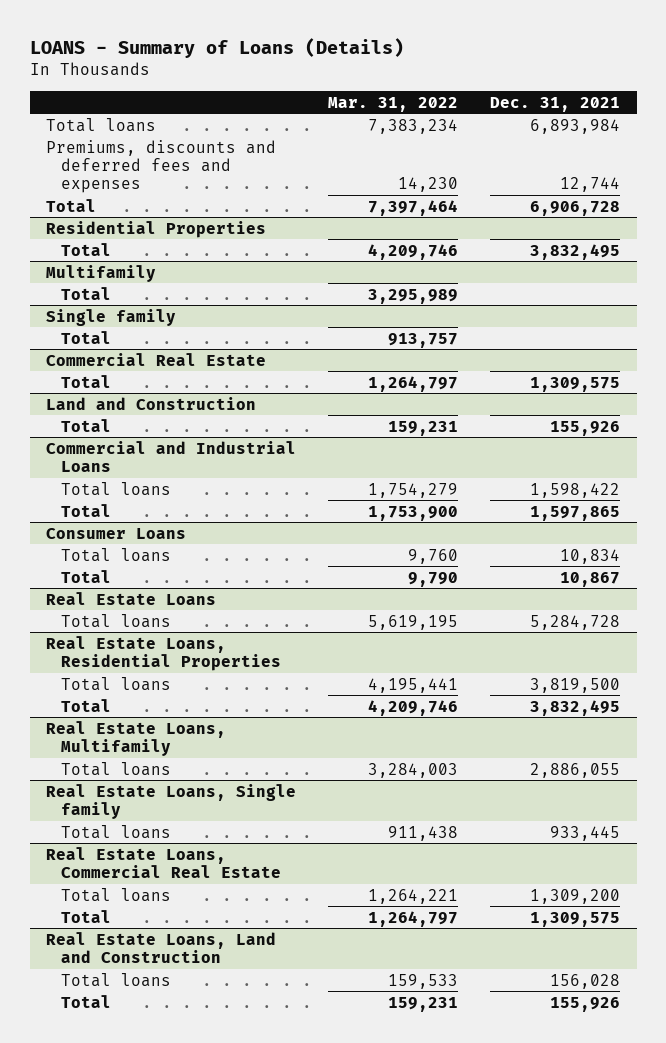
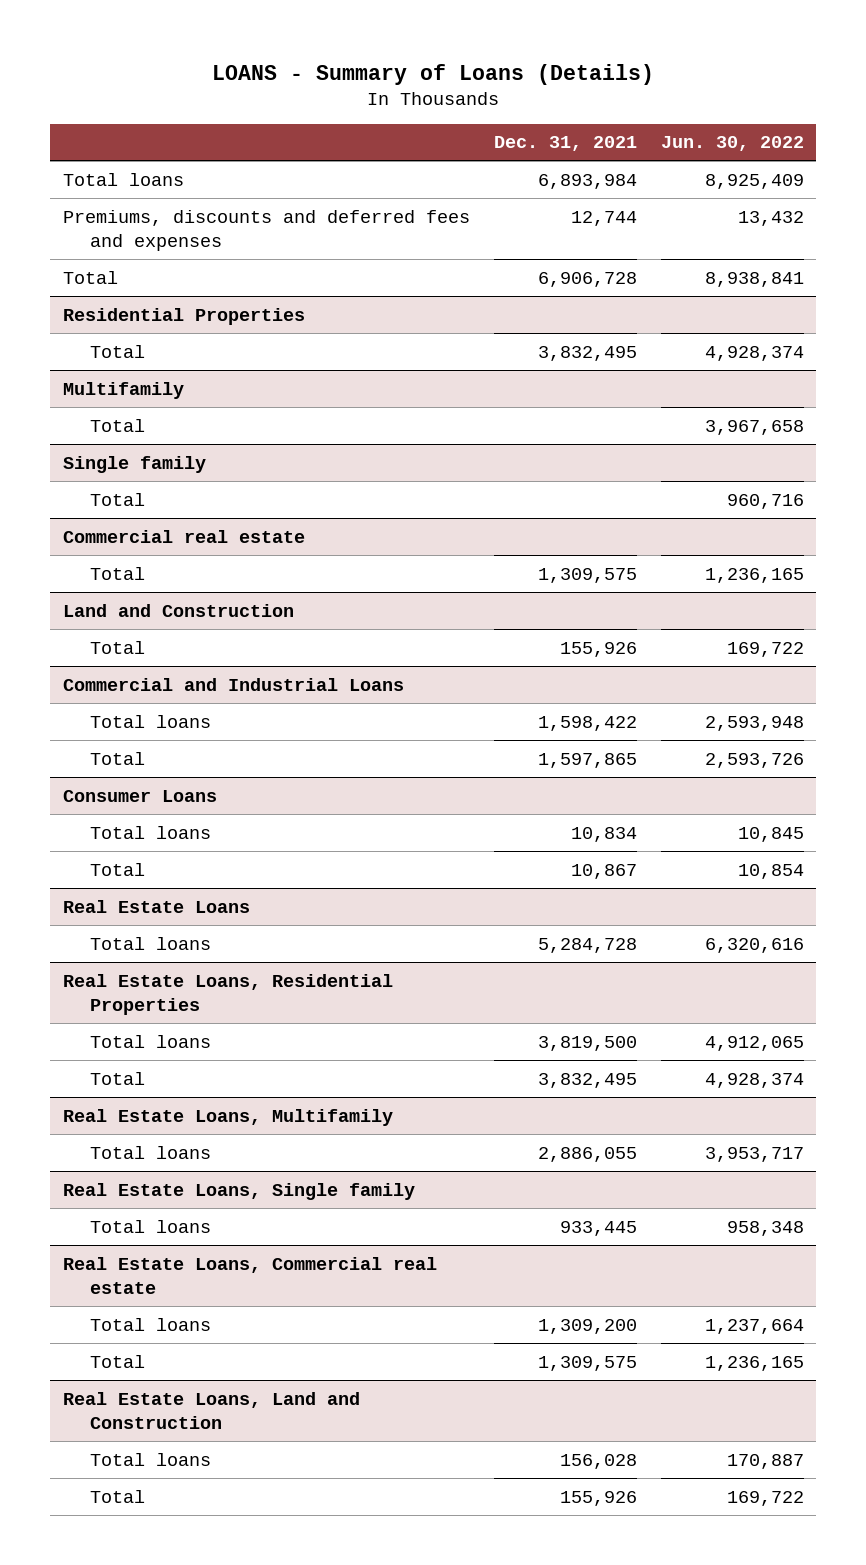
[328,96,459,112] Mar. 31, 2022 -> none
none -> [660,136,804,152] Jun. 30, 2022
[45,352,266,366] Commercial Real Estate -> [62,529,305,543] Commercial real estate
[45,846,282,878] Real Estate Loans, Commercial Real Estate -> [62,1256,437,1294] Real Estate Loans, Commercial real estate

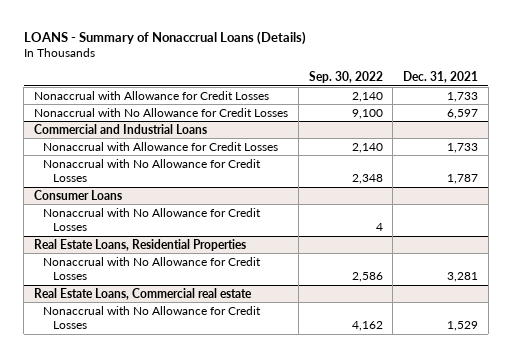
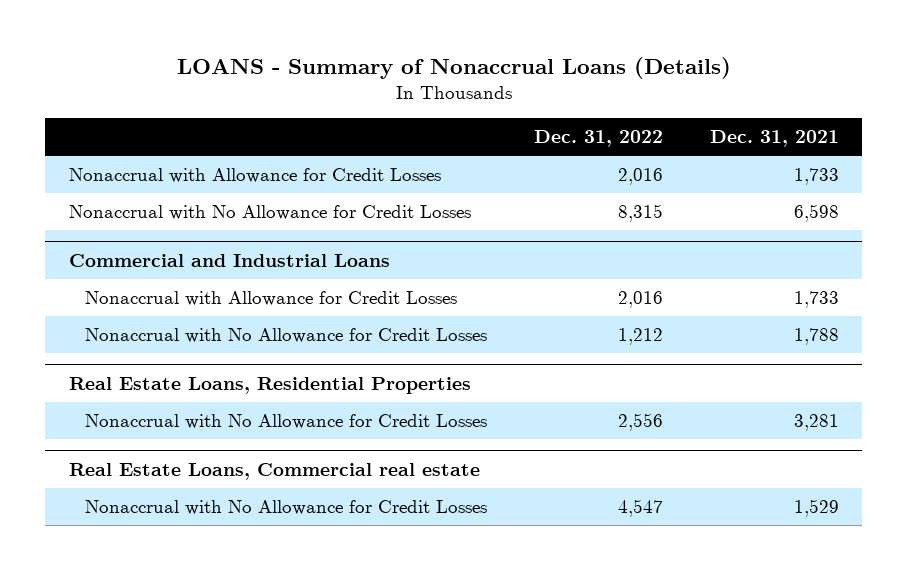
[308,71,383,84] Sep. 30, 2022 -> none
none -> [533,130,663,148] Dec. 31, 2022
[447,108,479,119] 6,597 -> [793,203,839,222] 6,598
[34,189,123,200] Consumer Loans -> none
[43,207,262,232] Nonaccrual with No Allowance for Credit Losses -> none
[447,174,479,185] 1,787 -> [793,327,839,345] 1,788

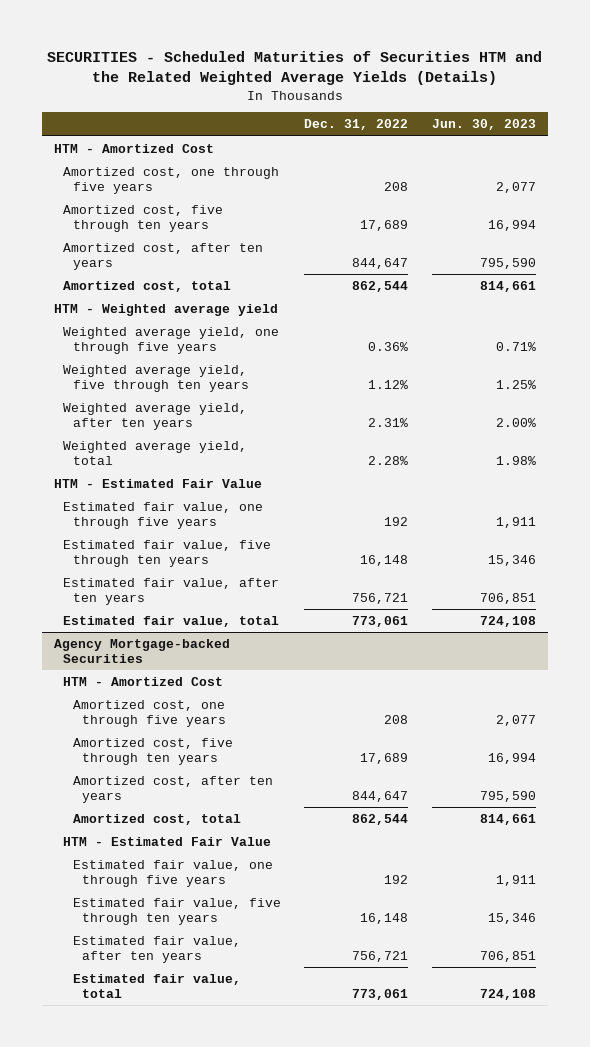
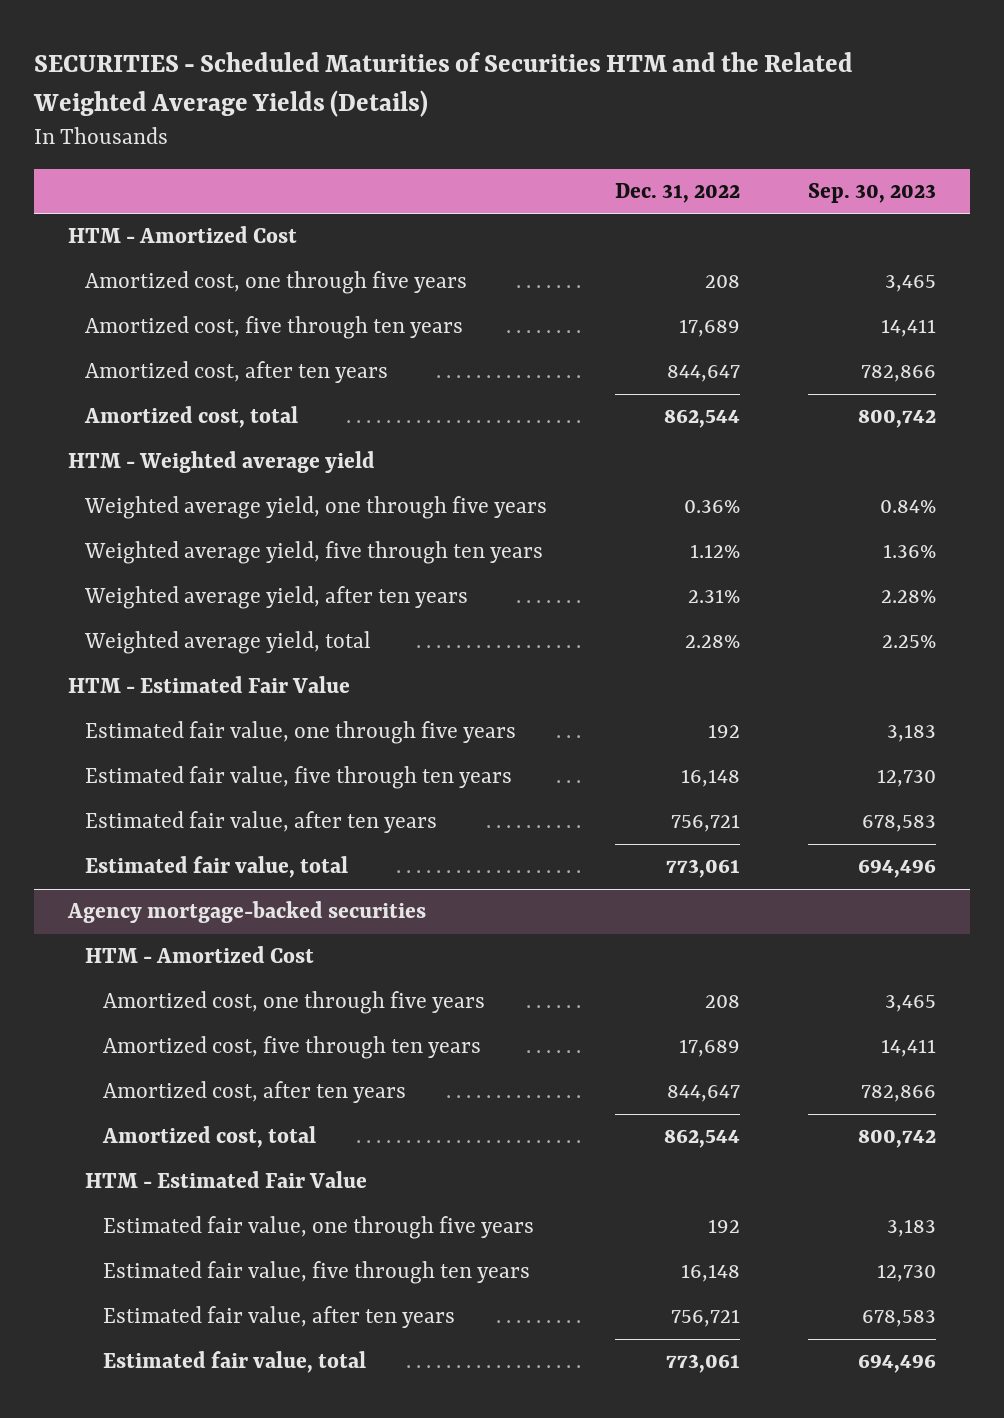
[431,119,536,131] Jun. 30, 2023 -> none
none -> [807,182,936,203] Sep. 30, 2023
[53,638,230,663] Agency Mortgage-backed Securities -> [66,901,426,924] Agency mortgage-backed securities

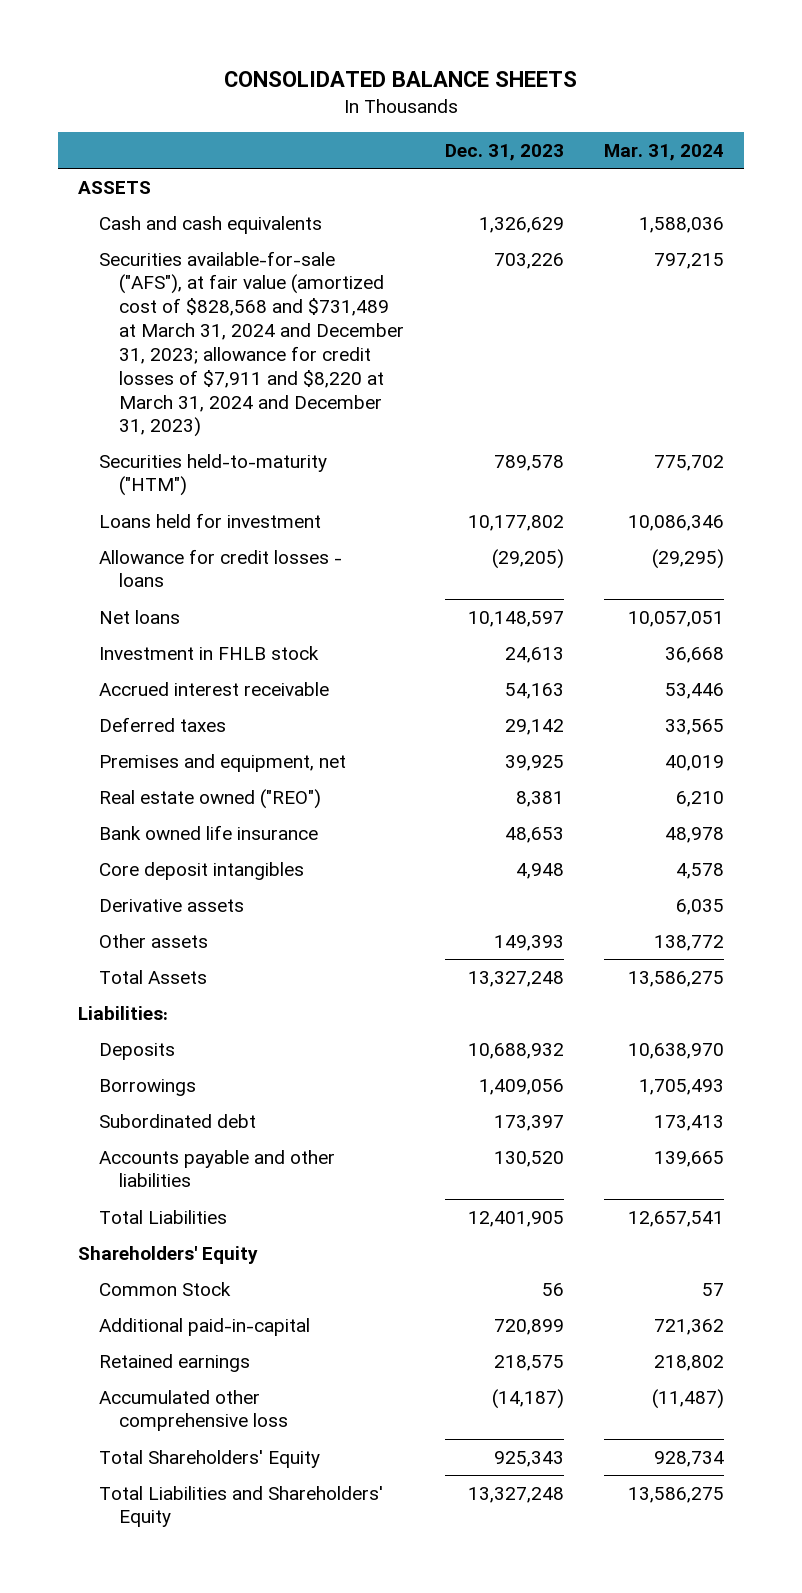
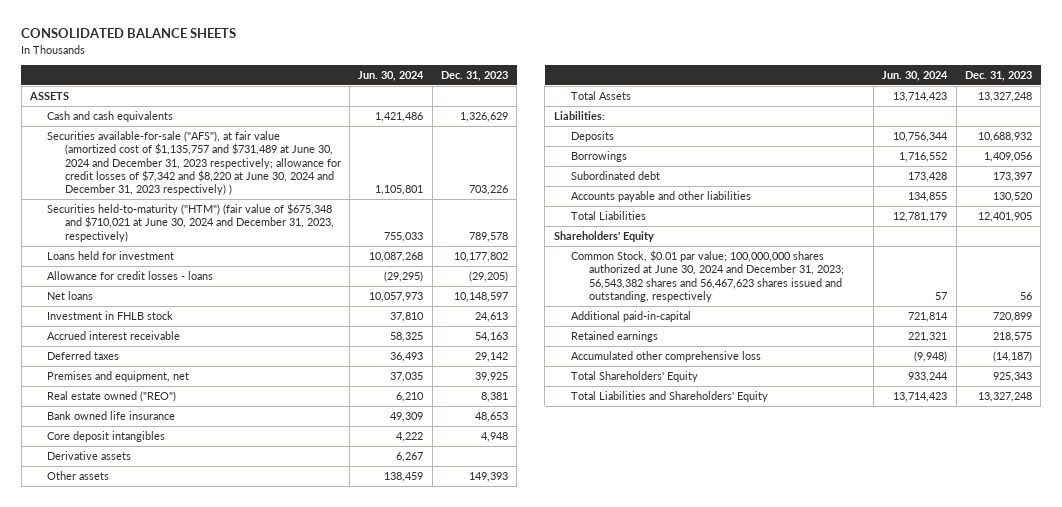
[603,144,724,162] Mar. 31, 2024 -> none
none -> [358,70,425,81] Jun. 30, 2024
[98,250,405,438] Securities available-for-sale ("AFS"), at fair value (amortized cost of $828,568 and $731,489 at March 31, 2024 and December 31, 2023; allowance for credit losses of $7,911 and $8,220 at March 31, 2024 and December 31, 2023) -> [47,131,341,195] Securities available-for-sale ("AFS"), at fair value (amortized cost of $1,135,757 and $731,489 at June 30, 2024 and December 31, 2023 respectively; allowance for credit losses of $7,342 and $8,220 at June 30, 2024 and December 31, 2023 respectively) )
[98,453,327,497] Securities held-to-maturity ("HTM") -> [47,203,334,242] Securities held-to-maturity ("HTM") (fair value of $675,348 and $710,021 at June 30, 2024 and December 31, 2023, respectively)
[98,1281,231,1296] Common Stock -> [571,250,844,302] Common Stock, $0.01 par value; 100,000,000 shares authorized at June 30, 2024 and December 31, 2023; 56,543,382 shares and 56,467,623 shares issued and outstanding, respectively

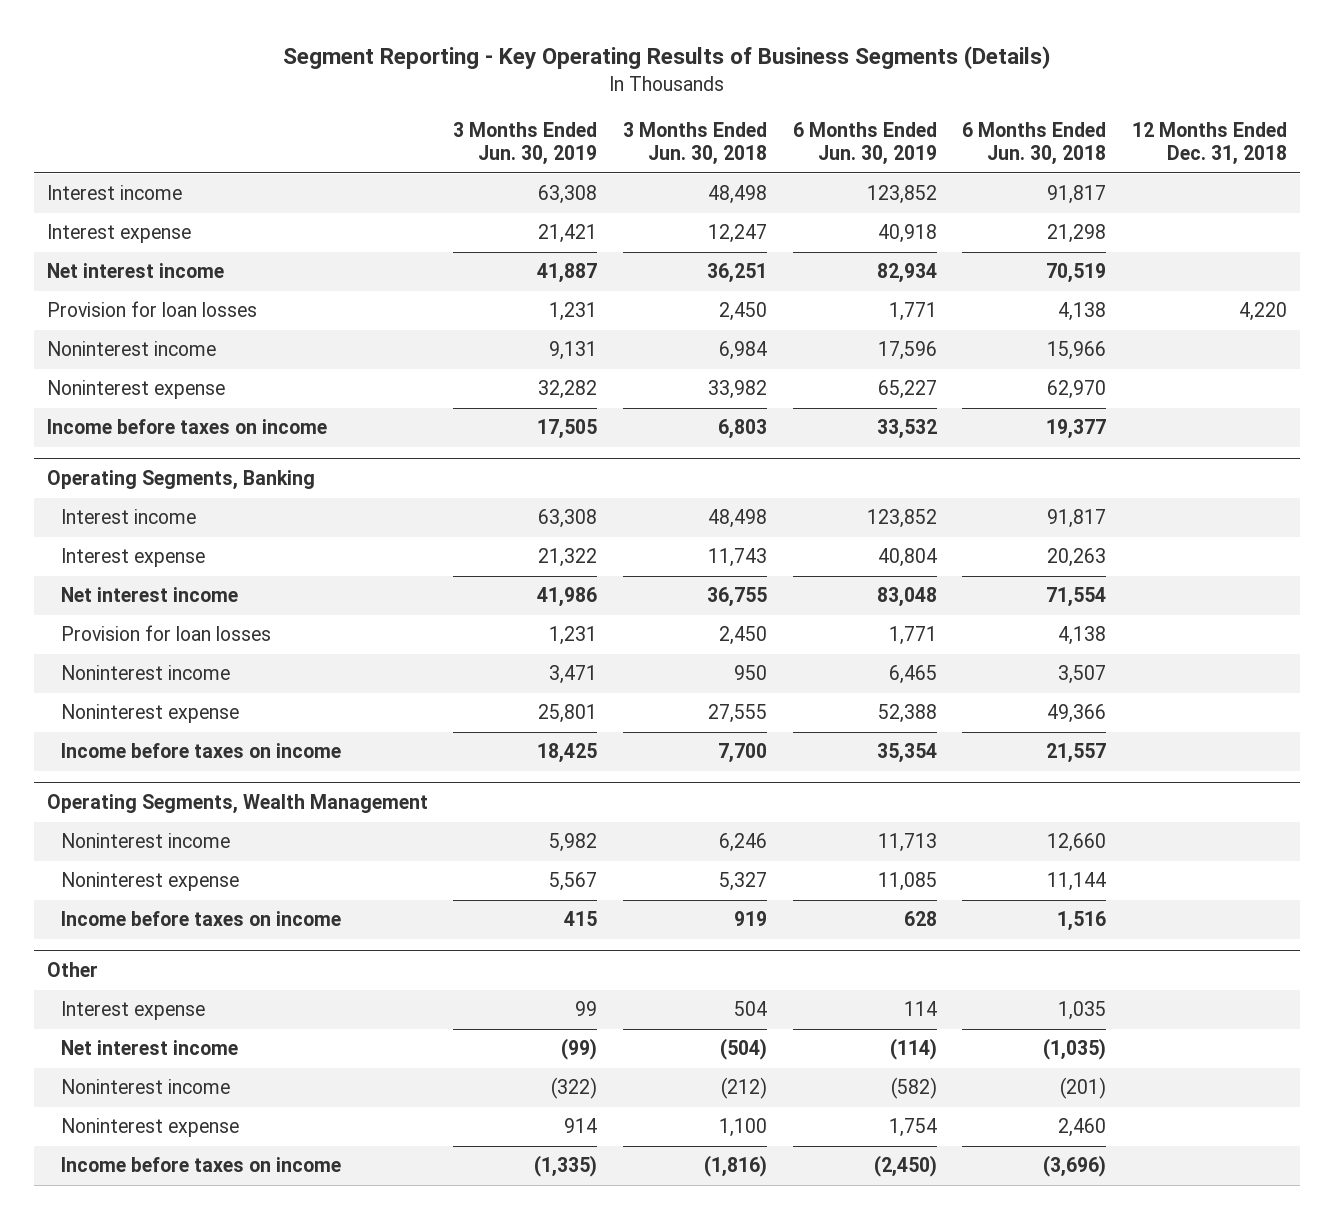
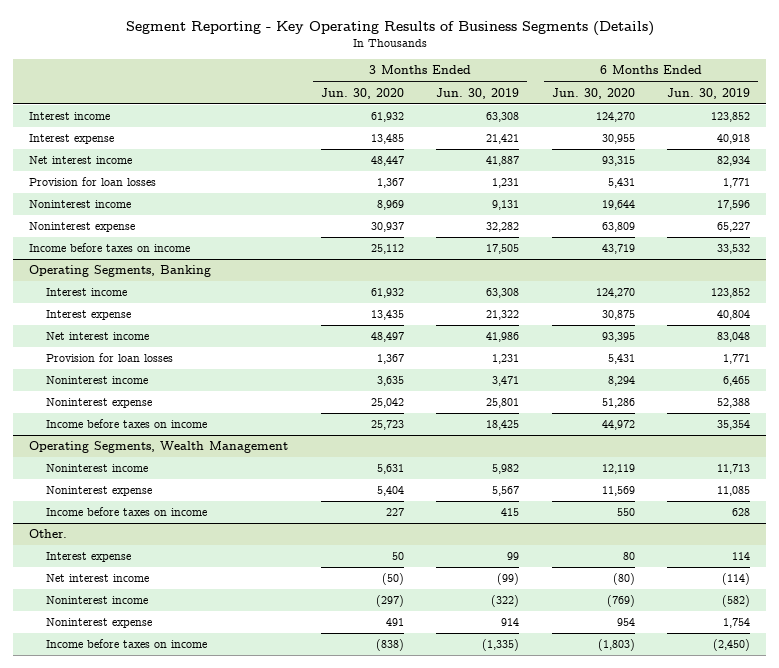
[623,121,768,166] 3 Months Ended Jun. 30, 2018 -> none
[962,121,1107,166] 6 Months Ended Jun. 30, 2018 -> none
[1132,121,1288,166] 12 Months Ended Dec. 31, 2018 -> none
none -> [320,87,404,99] Jun. 30, 2020
none -> [551,87,635,99] Jun. 30, 2020
[46,962,98,978] Other -> [29,529,68,539] Other.

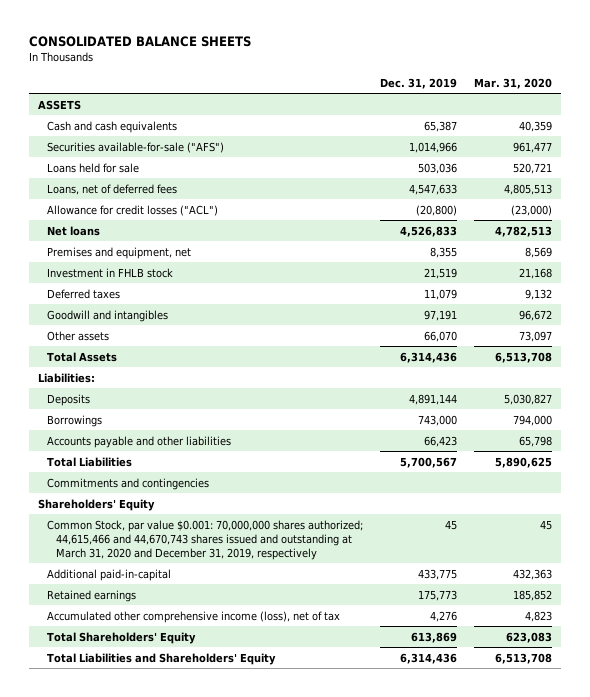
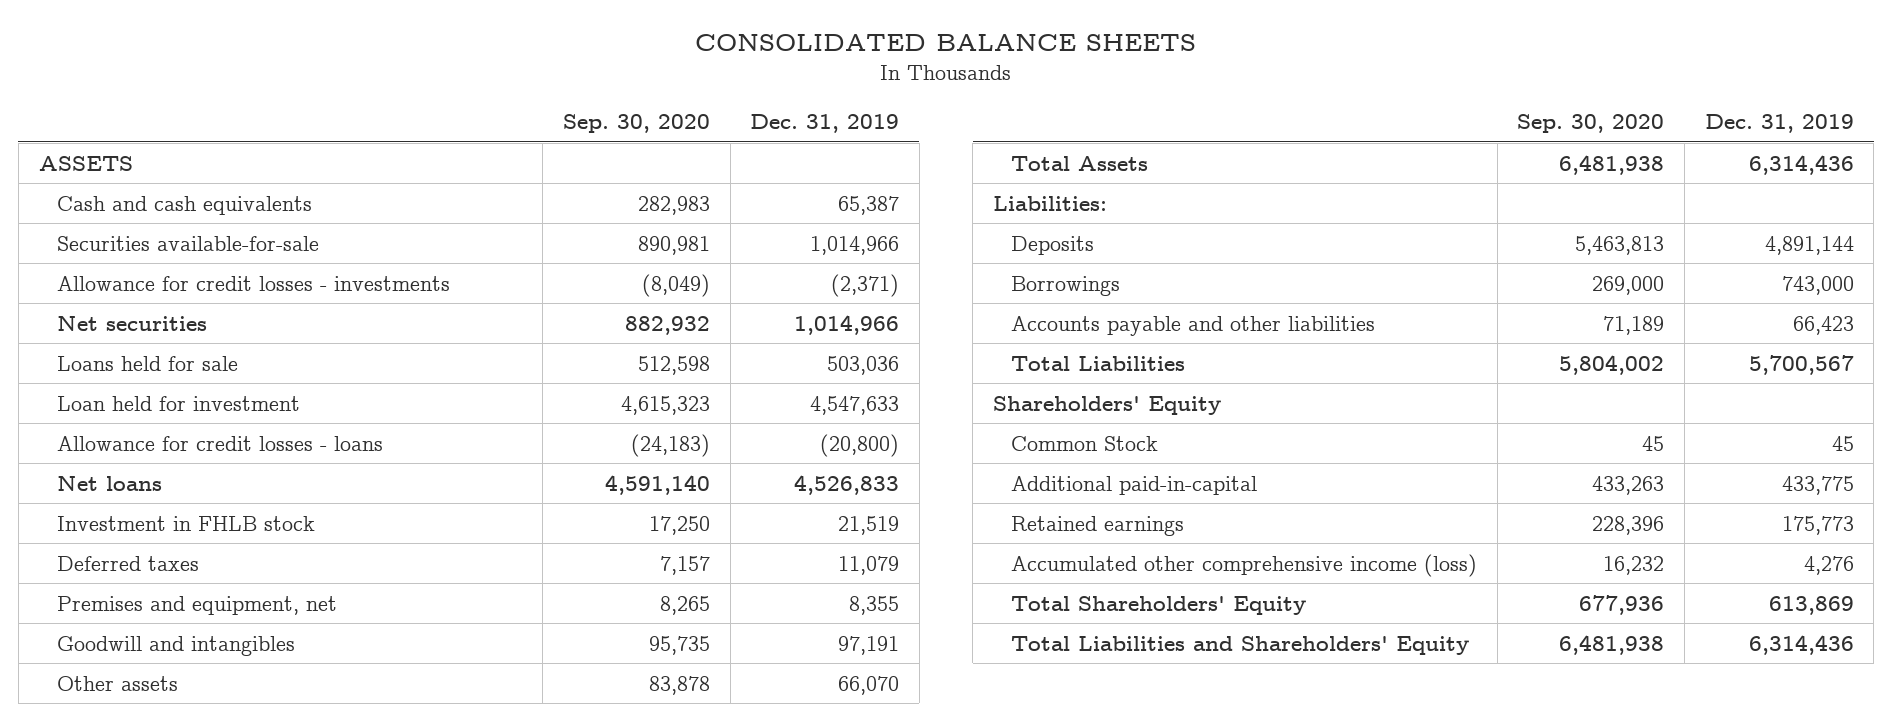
[474,77,553,89] Mar. 31, 2020 -> none
none -> [563,114,711,134] Sep. 30, 2020
none -> [56,235,319,251] Securities available-for-sale
none -> [56,275,450,291] Allowance for credit losses - investments
[46,141,224,153] Securities available-for-sale ("AFS") -> [56,315,207,331] Net securities
[46,183,177,195] Loans, net of deferred fees -> [56,395,300,411] Loan held for investment
[46,204,218,216] Allowance for credit losses ("ACL") -> [56,435,383,451] Allowance for credit losses - loans
[46,246,191,259] Premises and equipment, net -> [56,595,337,615] Premises and equipment, net
[46,477,209,490] Commitments and contingencies -> none
[46,519,363,560] Common Stock, par value $0.001: 70,000,000 shares authorized; 44,615,466 and 44,670,743 shares issued and outstanding at March 31, 2020 and December 31, 2019, respectively -> [1011,435,1159,451] Common Stock
[46,610,340,623] Accumulated other comprehensive income (loss), net of tax -> [1011,553,1478,577] Accumulated other comprehensive income (loss)

